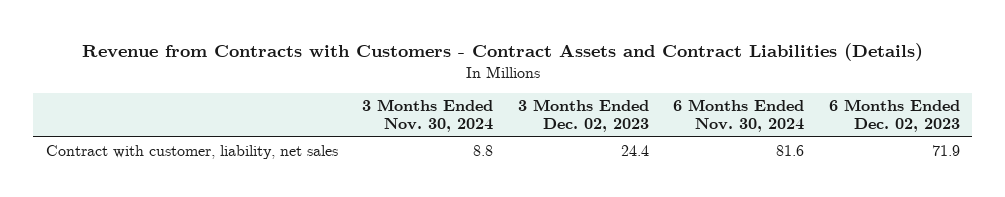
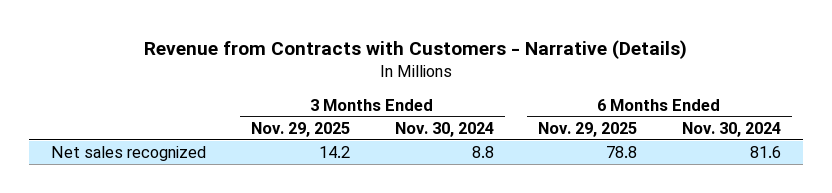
[81,43,923,62] Revenue from Contracts with Customers - Contract Assets and Contract Liabilities (Details) -> [144,39,688,59] Revenue from Contracts with Customers - Narrative (Details)
[517,99,649,133] 3 Months Ended Dec. 02, 2023 -> none
[828,99,960,133] 6 Months Ended Dec. 02, 2023 -> none
none -> [250,121,350,137] Nov. 29, 2025
none -> [538,121,638,137] Nov. 29, 2025
[45,145,338,160] Contract with customer, liability, net sales -> [51,146,207,162] Net sales recognized

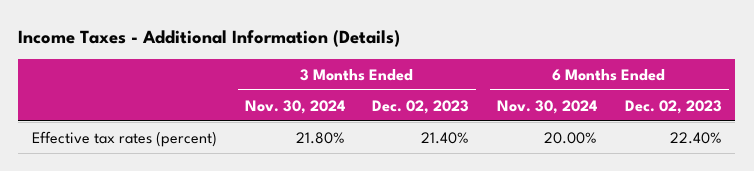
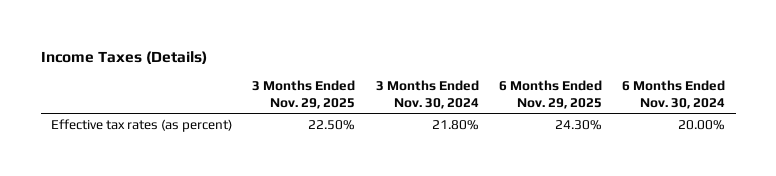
[18,29,401,47] Income Taxes - Additional Information (Details) -> [40,50,207,64] Income Taxes (Details)
[372,99,470,114] Dec. 02, 2023 -> none
[624,99,722,114] Dec. 02, 2023 -> none
none -> [252,80,356,110] 3 Months Ended Nov. 29, 2025
none -> [499,80,603,110] 6 Months Ended Nov. 29, 2025
[31,130,217,147] Effective tax rates (percent) -> [50,118,232,132] Effective tax rates (as percent)

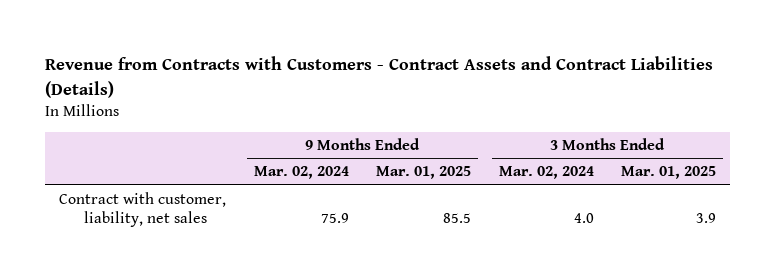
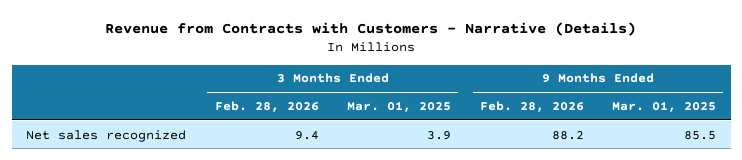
[45,56,714,98] Revenue from Contracts with Customers - Contract Assets and Contract Liabilities (Details) -> [105,21,637,36] Revenue from Contracts with Customers - Narrative (Details)
[253,166,349,180] Mar. 02, 2024 -> none
[498,166,594,180] Mar. 02, 2024 -> none
none -> [214,100,319,112] Feb. 28, 2026
none -> [479,100,584,112] Feb. 28, 2026
[59,192,227,227] Contract with customer, liability, net sales -> [25,129,186,142] Net sales recognized

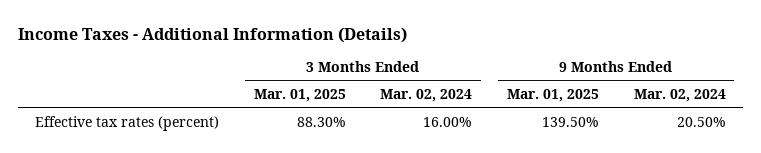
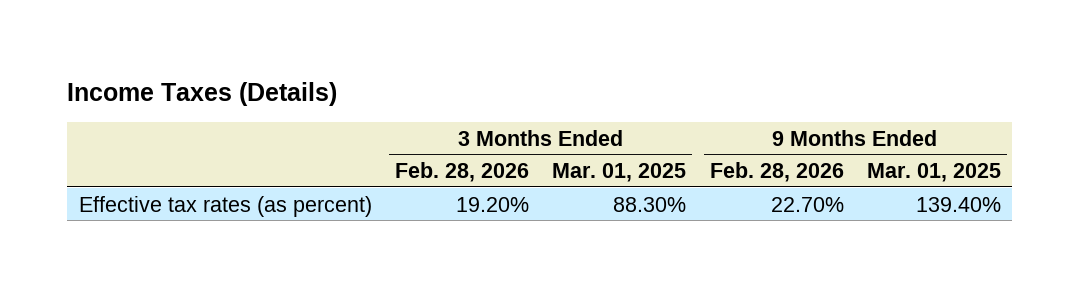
[17,26,407,43] Income Taxes - Additional Information (Details) -> [67,81,338,106] Income Taxes (Details)
[380,88,473,102] Mar. 02, 2024 -> none
[633,88,726,102] Mar. 02, 2024 -> none
none -> [395,161,530,182] Feb. 28, 2026
none -> [709,161,844,182] Feb. 28, 2026
[35,115,220,131] Effective tax rates (percent) -> [78,195,372,217] Effective tax rates (as percent)
[542,116,600,127] 139.50% -> [915,196,1001,212] 139.40%

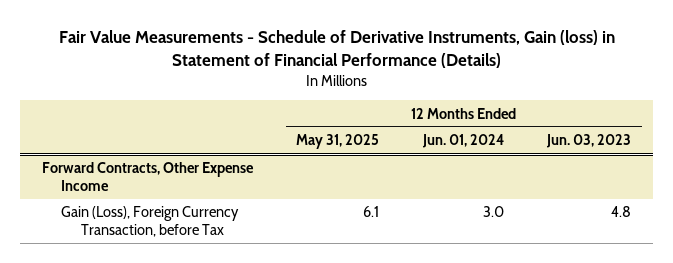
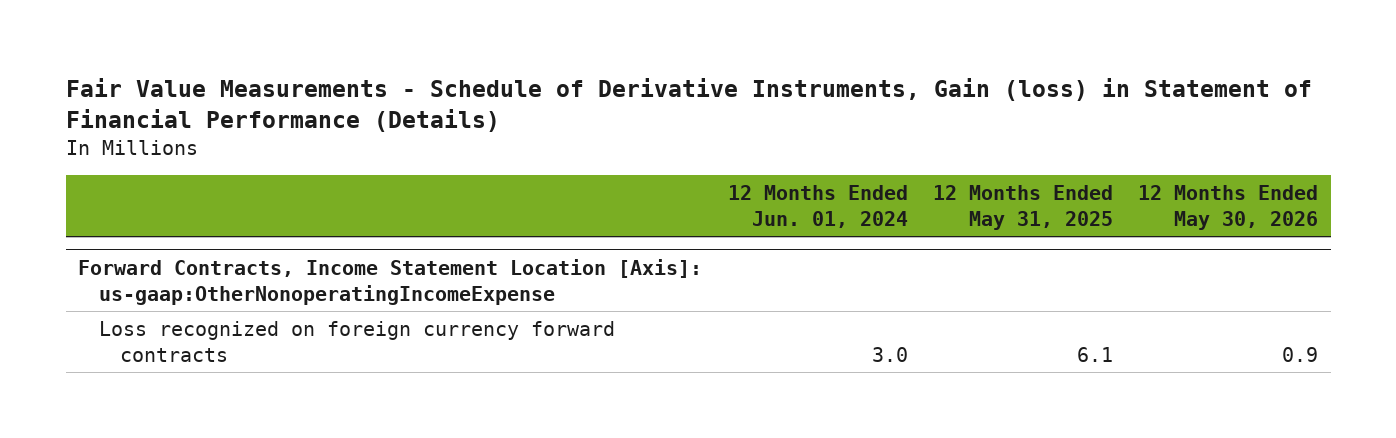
[546,134,632,149] Jun. 03, 2023 -> none
none -> [1138,185,1319,231] 12 Months Ended May 30, 2026
[42,162,255,192] Forward Contracts, Other Expense Income -> none
none -> [78,258,703,305] Forward Contracts, Income Statement Location [Axis]: us-gaap:OtherNonoperatingIncomeExpense
[61,206,240,238] Gain (Loss), Foreign Currency Transaction, before Tax -> [99,320,616,362] Loss recognized on foreign currency forward contracts

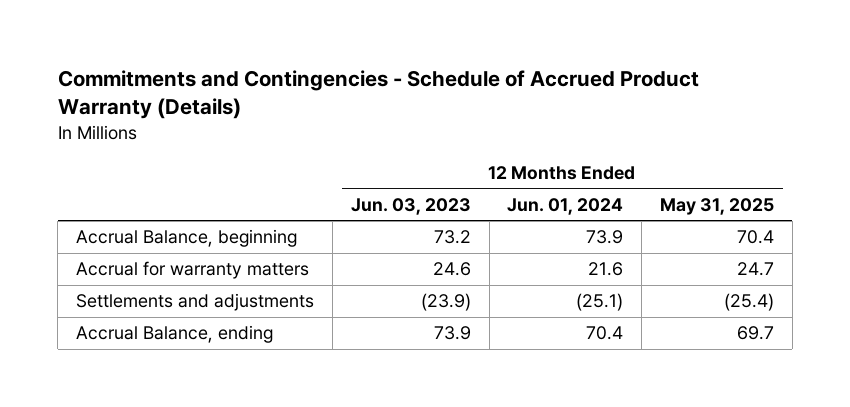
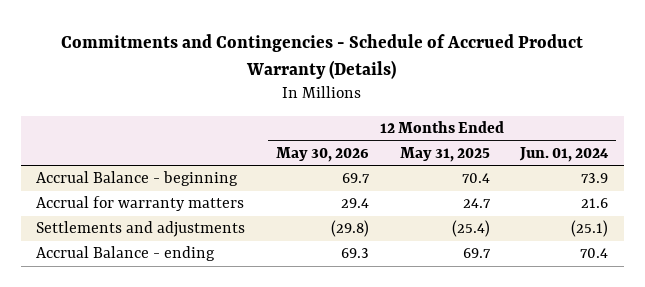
[350,197,471,215] Jun. 03, 2023 -> none
none -> [275,146,369,162] May 30, 2026
[76,229,298,248] Accrual Balance, beginning -> [36,171,239,187] Accrual Balance - beginning
[76,325,274,344] Accrual Balance, ending -> [36,246,216,262] Accrual Balance - ending

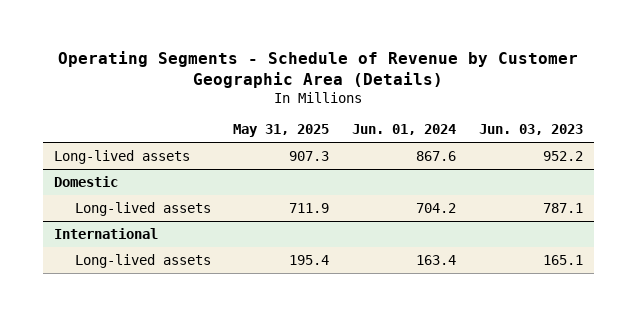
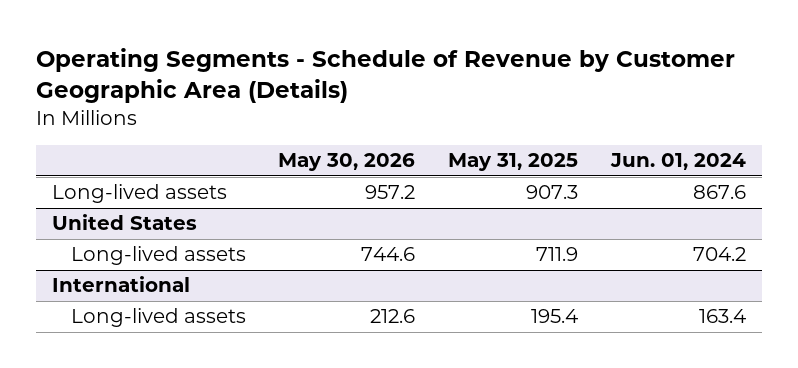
[478,124,583,136] Jun. 03, 2023 -> none
none -> [278,153,416,172] May 30, 2026
[54,175,119,187] Domestic -> [51,214,197,231] United States

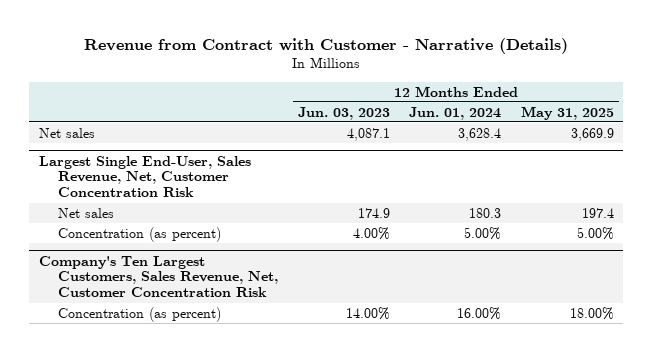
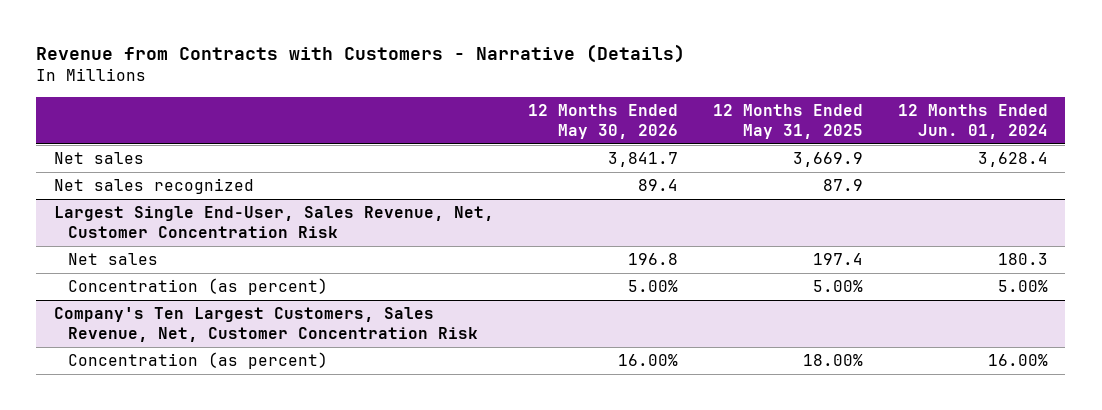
[84,37,569,54] Revenue from Contract with Customer - Narrative (Details) -> [36,44,686,64] Revenue from Contracts with Customers - Narrative (Details)
[297,106,390,120] Jun. 03, 2023 -> none
none -> [528,104,679,139] 12 Months Ended May 30, 2026
none -> [53,178,254,195] Net sales recognized

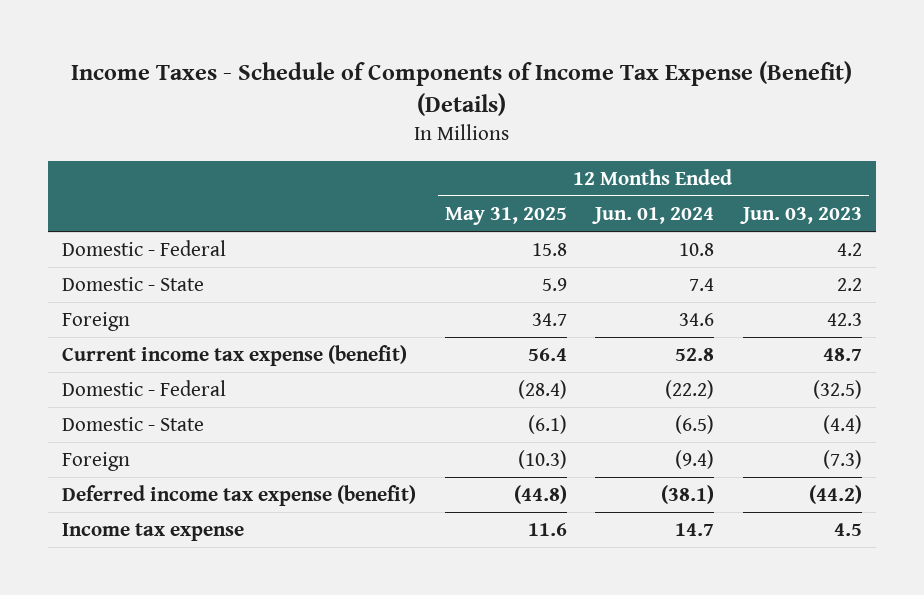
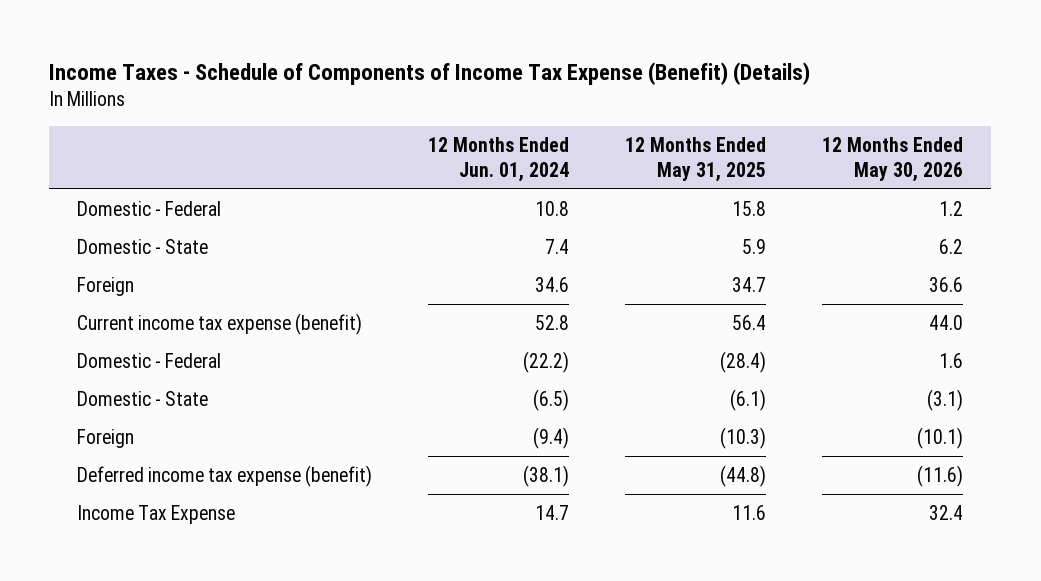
[739,207,862,225] Jun. 03, 2023 -> none
none -> [822,136,964,182] 12 Months Ended May 30, 2026
[62,523,245,542] Income tax expense -> [77,504,236,524] Income Tax Expense

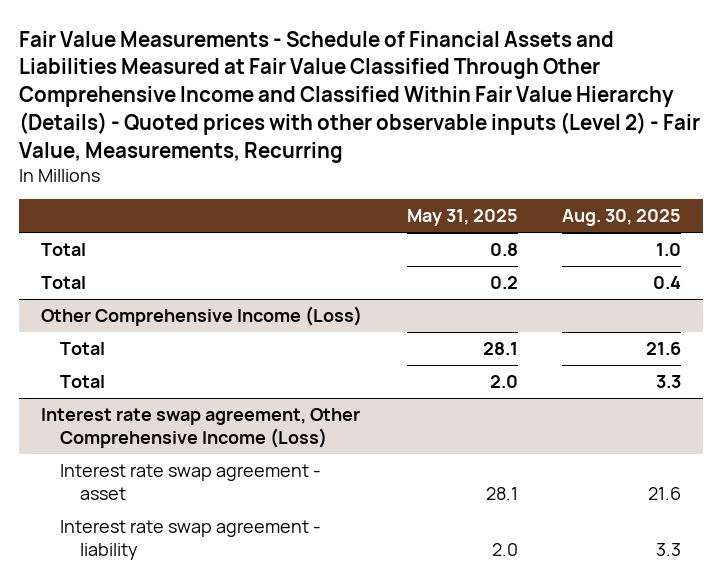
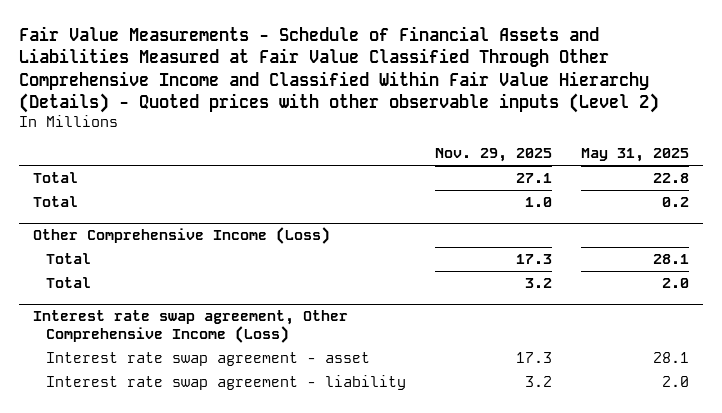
[18,30,700,163] Fair Value Measurements - Schedule of Financial Assets and Liabilities Measured at Fair Value Classified Through Other Comprehensive Income and Classified Within Fair Value Hierarchy (Details) - Quoted prices with other observable inputs (Level 2) - Fair Value, Measurements, Recurring -> [18,26,659,113] Fair Value Measurements - Schedule of Financial Assets and Liabilities Measured at Fair Value Classified Through Other Comprehensive Income and Classified Within Fair Value Hierarchy (Details) - Quoted prices with other observable inputs (Level 2)
[562,209,682,227] Aug. 30, 2025 -> none
none -> [434,148,552,163] Nov. 29, 2025
[489,242,518,256] 0.8 -> [652,172,689,183] 22.8

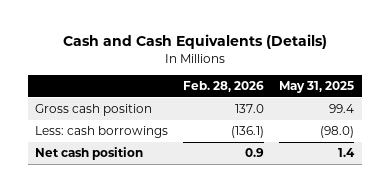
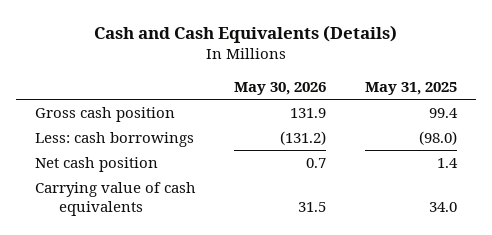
[183,80,265,92] Feb. 28, 2026 -> none
none -> [234,82,327,96] May 30, 2026
none -> [35,181,197,216] Carrying value of cash equivalents

